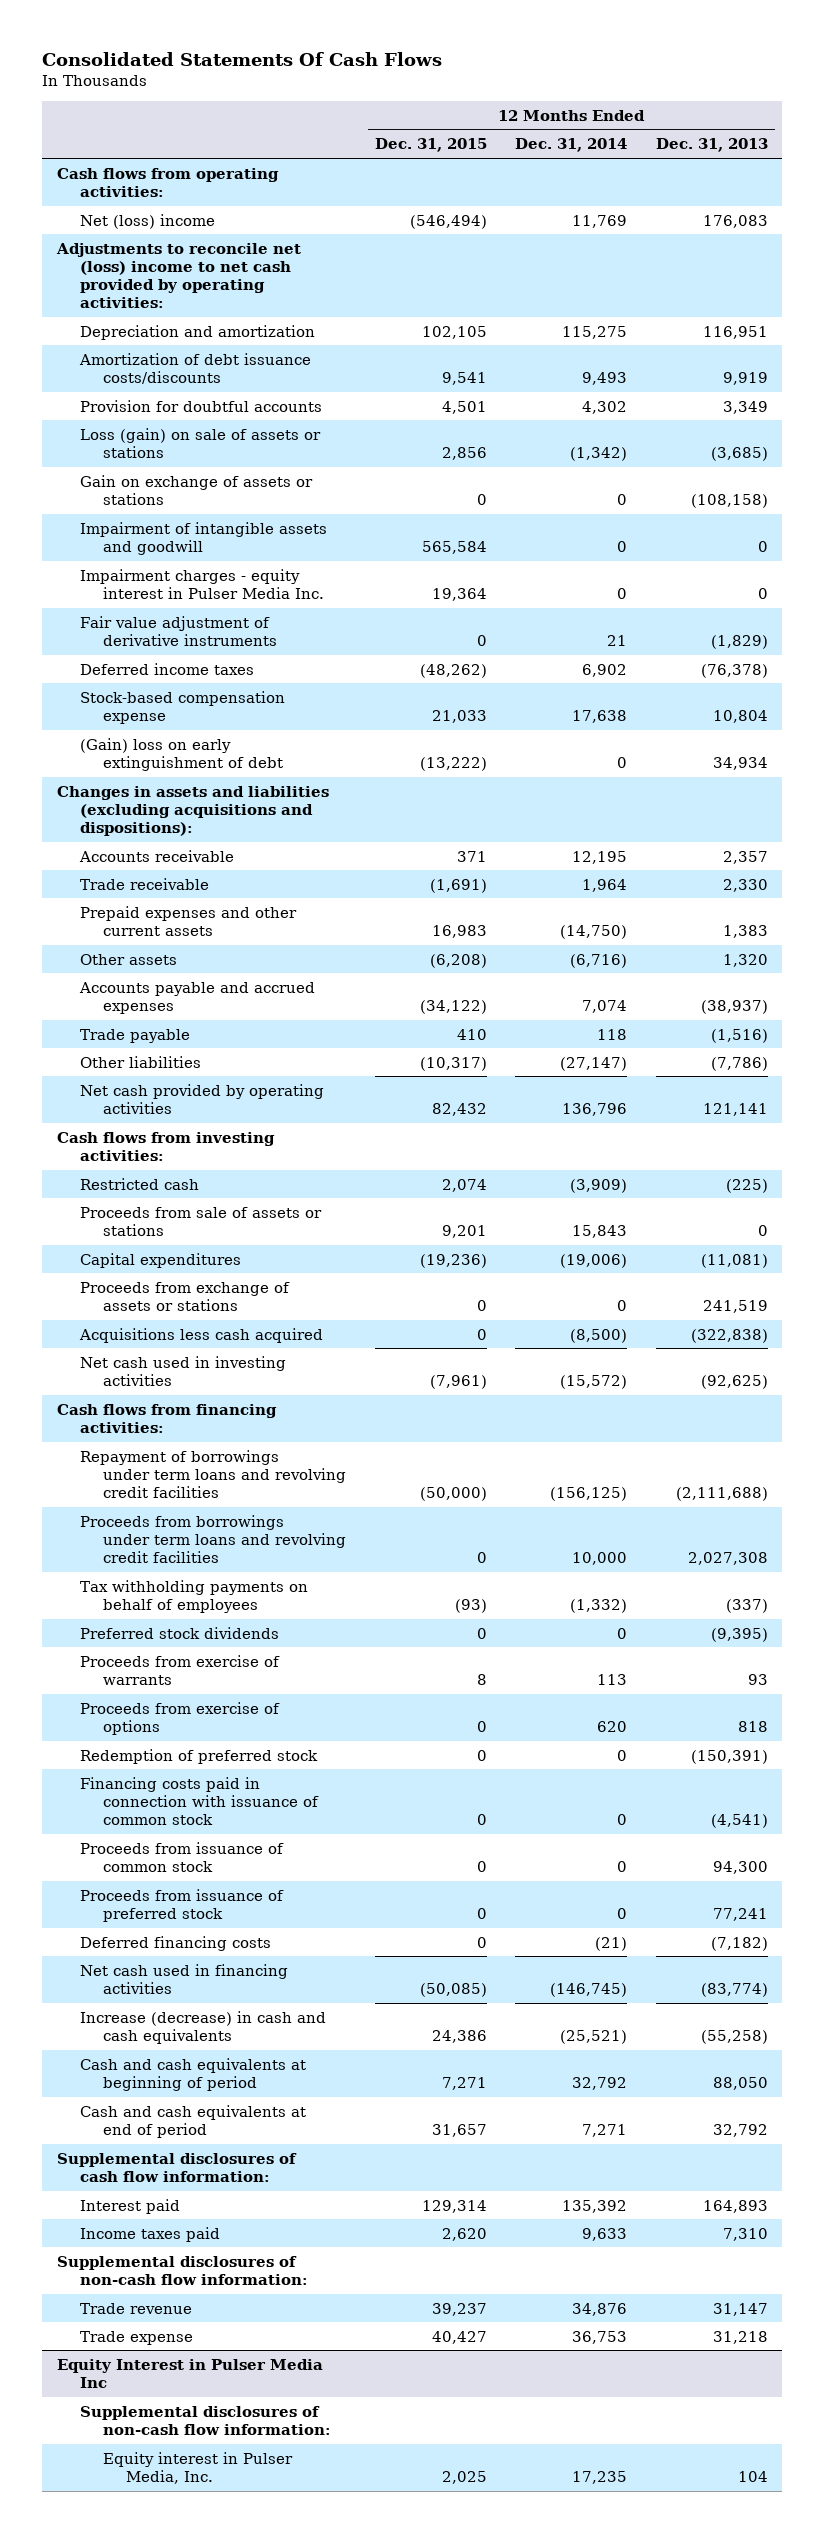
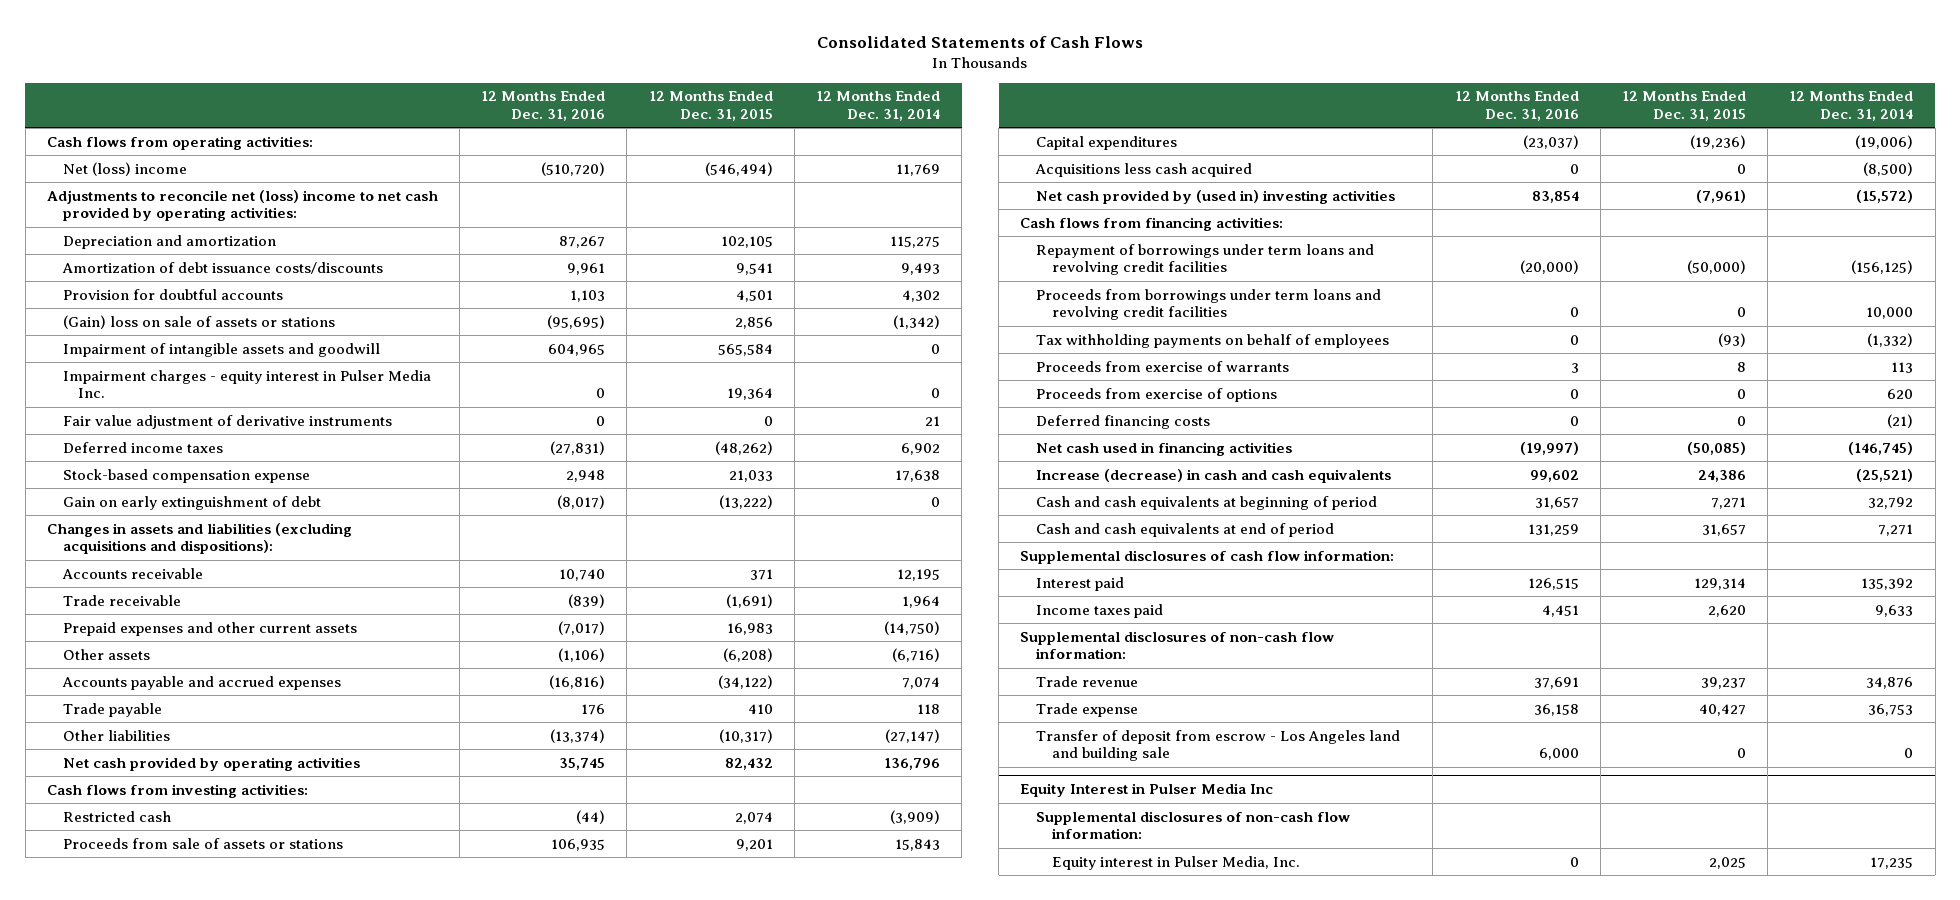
[42,51,443,66] Consolidated Statements Of Cash Flows -> [817,35,1144,48] Consolidated Statements of Cash Flows
[656,138,769,153] Dec. 31, 2013 -> none
none -> [481,91,606,121] 12 Months Ended Dec. 31, 2016
[79,474,313,505] Gain on exchange of assets or stations -> none
[79,427,321,458] Loss (gain) on sale of assets or stations -> [62,314,335,329] (Gain) loss on sale of assets or stations
[79,737,284,771] (Gain) loss on early extinguishment of debt -> [62,495,321,510] Gain on early extinguishment of debt
[79,1281,290,1311] Proceeds from exchange of assets or stations -> none
[79,1355,286,1386] Net cash used in investing activities -> [1036,189,1396,204] Net cash provided by (used in) investing activities
[79,1626,279,1639] Preferred stock dividends -> none
[79,1748,318,1764] Redemption of preferred stock -> none
[79,1776,320,1825] Financing costs paid in connection with issuance of common stock -> none
[79,1841,284,1872] Proceeds from issuance of common stock -> none
[79,1888,284,1922] Proceeds from issuance of preferred stock -> none
none -> [1036,729,1401,762] Transfer of deposit from escrow - Los Angeles land and building sale

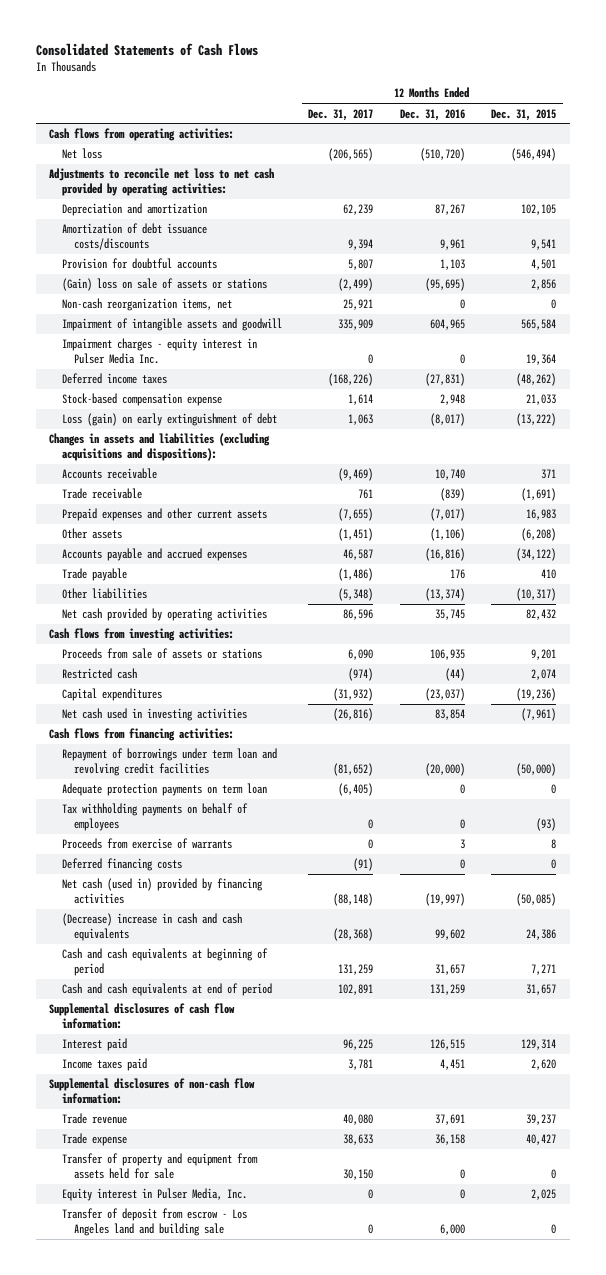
[815,91,940,121] 12 Months Ended Dec. 31, 2014 -> none
none -> [308,108,374,121] Dec. 31, 2017
[62,161,187,176] Net (loss) income -> [61,148,102,160] Net loss
[46,189,438,222] Adjustments to reconcile net (loss) income to net cash provided by operating activities: -> [49,168,275,197] Adjustments to reconcile net loss to net cash provided by operating activities:
none -> [61,298,232,312] Non-cash reorganization items, net
[62,414,392,429] Fair value adjustment of derivative instruments -> none
[62,495,321,510] Gain on early extinguishment of debt -> [61,413,277,427] Loss (gain) on early extinguishment of debt
[62,810,171,822] Restricted cash -> [61,668,137,680] Restricted cash
[1035,162,1253,177] Acquisitions less cash acquired -> none
[1036,189,1396,204] Net cash provided by (used in) investing activities -> [61,708,247,722] Net cash used in investing activities
[1036,288,1382,321] Proceeds from borrowings under term loans and revolving credit facilities -> none
[1036,243,1375,276] Repayment of borrowings under term loans and revolving credit facilities -> [61,748,277,777] Repayment of borrowings under term loan and revolving credit facilities
none -> [61,783,267,797] Adequate protection payments on term loan
[1036,387,1278,402] Proceeds from exercise of options -> none
[1036,441,1293,456] Net cash used in financing activities -> [61,878,263,905] Net cash (used in) provided by financing activities
[1036,468,1392,483] Increase (decrease) in cash and cash equivalents -> [61,913,242,942] (Decrease) increase in cash and cash equivalents
[1020,783,1274,798] Equity Interest in Pulser Media Inc -> none
[1036,810,1351,840] Supplemental disclosures of non-cash flow information: -> none
none -> [61,1153,258,1180] Transfer of property and equipment from assets held for sale
[1036,729,1401,762] Transfer of deposit from escrow - Los Angeles land and building sale -> [61,1208,247,1237] Transfer of deposit from escrow - Los Angeles land and building sale

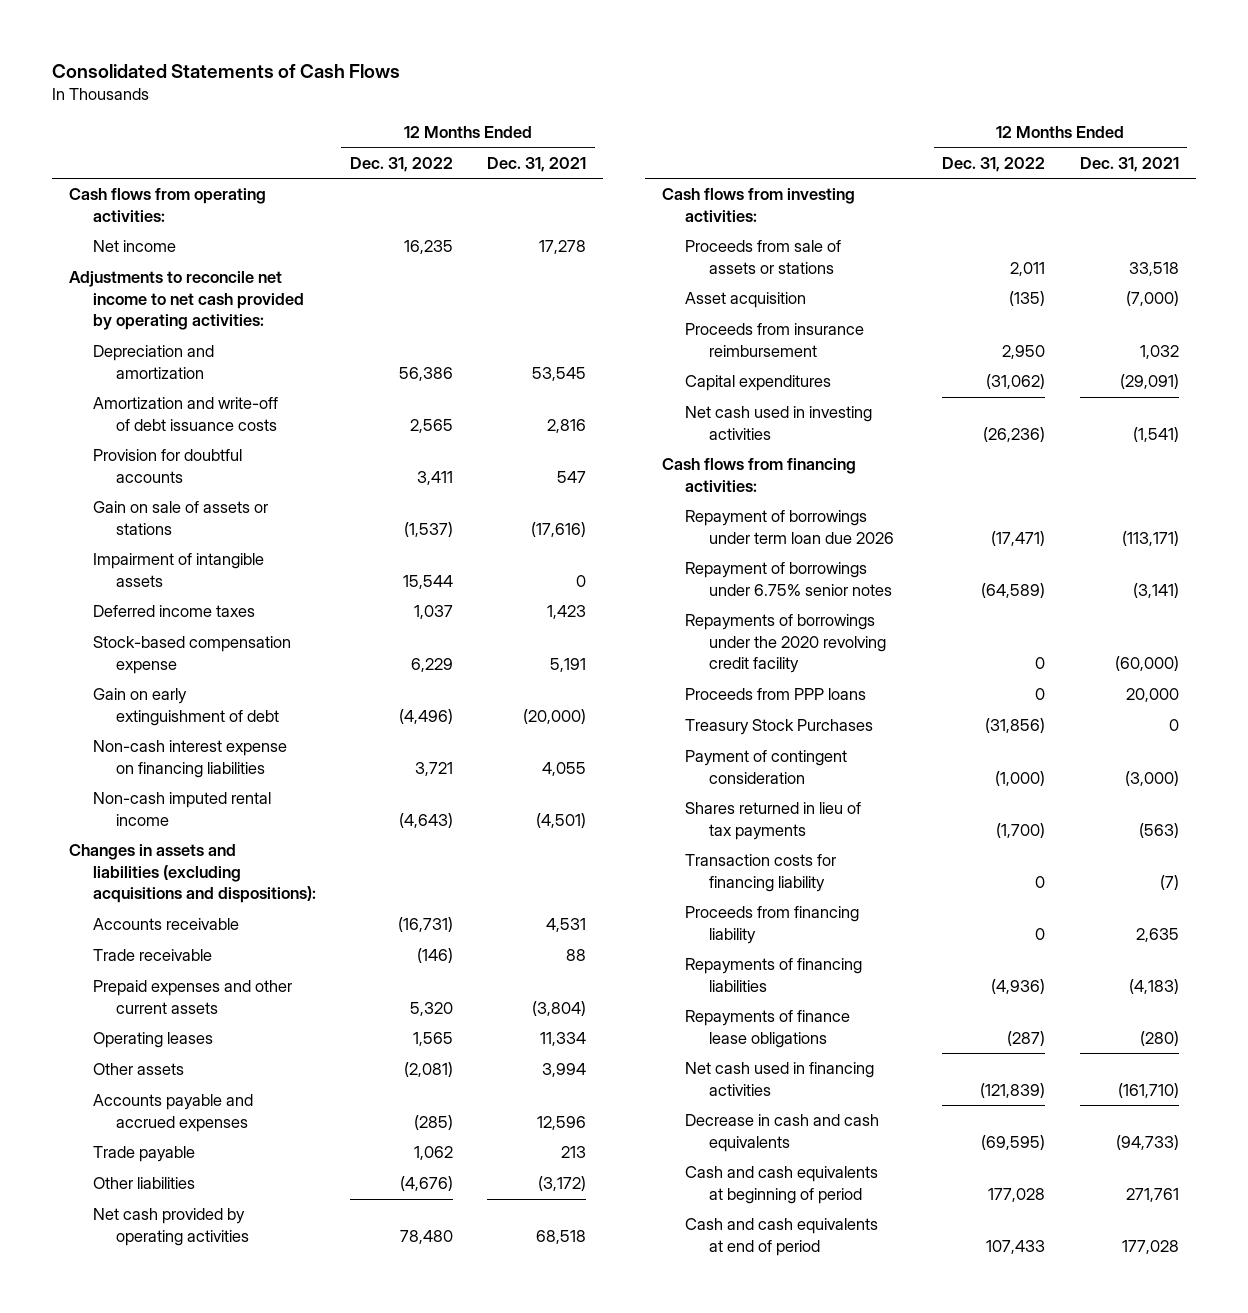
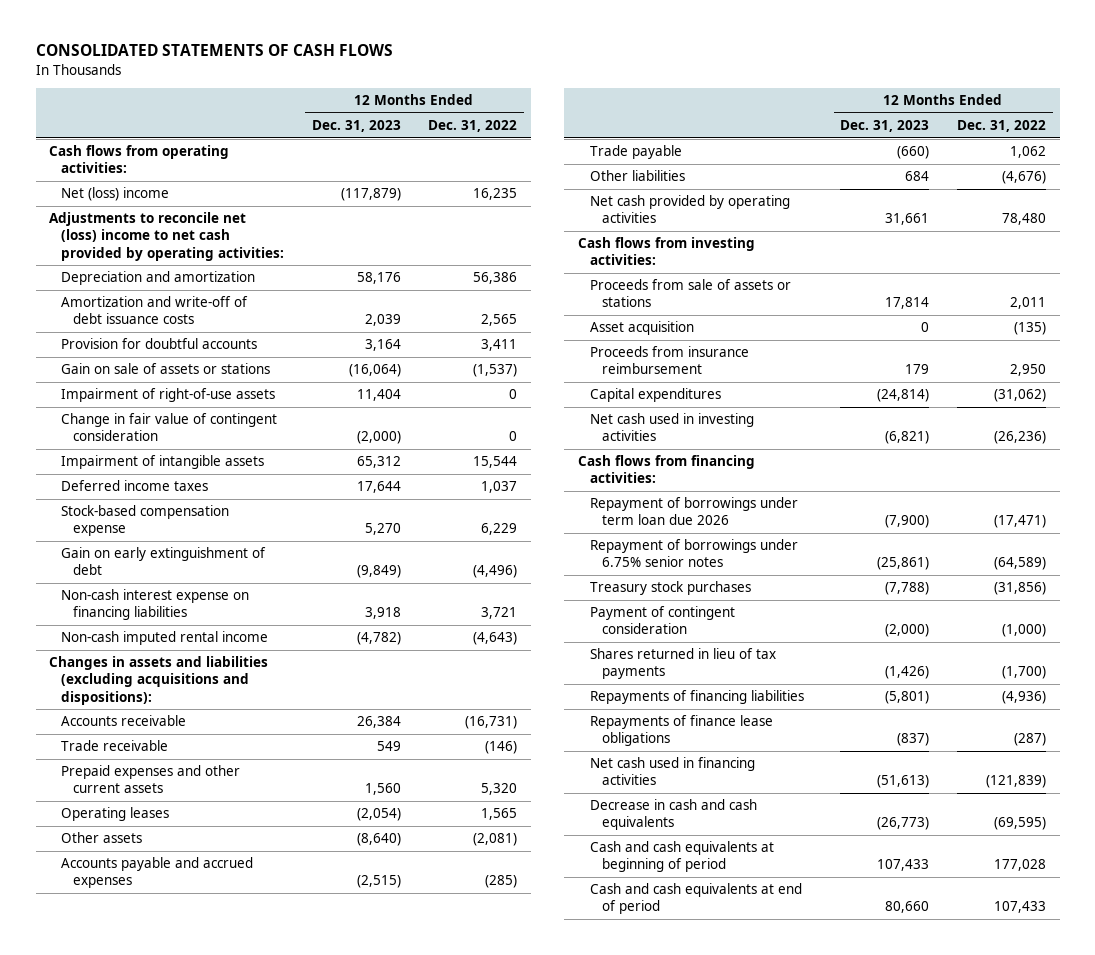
[52,63,401,78] Consolidated Statements of Cash Flows -> [35,44,393,57] CONSOLIDATED STATEMENTS OF CASH FLOWS
[487,156,587,172] Dec. 31, 2021 -> none
none -> [311,120,401,133] Dec. 31, 2023
[92,240,176,253] Net income -> [61,187,170,202] Net (loss) income
[69,271,304,331] Adjustments to reconcile net income to net cash provided by operating activities: -> [49,212,285,261] Adjustments to reconcile net (loss) income to net cash provided by operating activities:
none -> [61,388,276,403] Impairment of right-of-use assets
none -> [61,413,278,442] Change in fair value of contingent consideration
[685,614,886,674] Repayments of borrowings under the 2020 revolving credit facility -> none
[685,688,867,701] Proceeds from PPP loans -> none
[685,719,874,736] Treasury Stock Purchases -> [589,581,751,596] Treasury stock purchases
[685,854,837,892] Transaction costs for financing liability -> none
[685,906,860,944] Proceeds from financing liability -> none

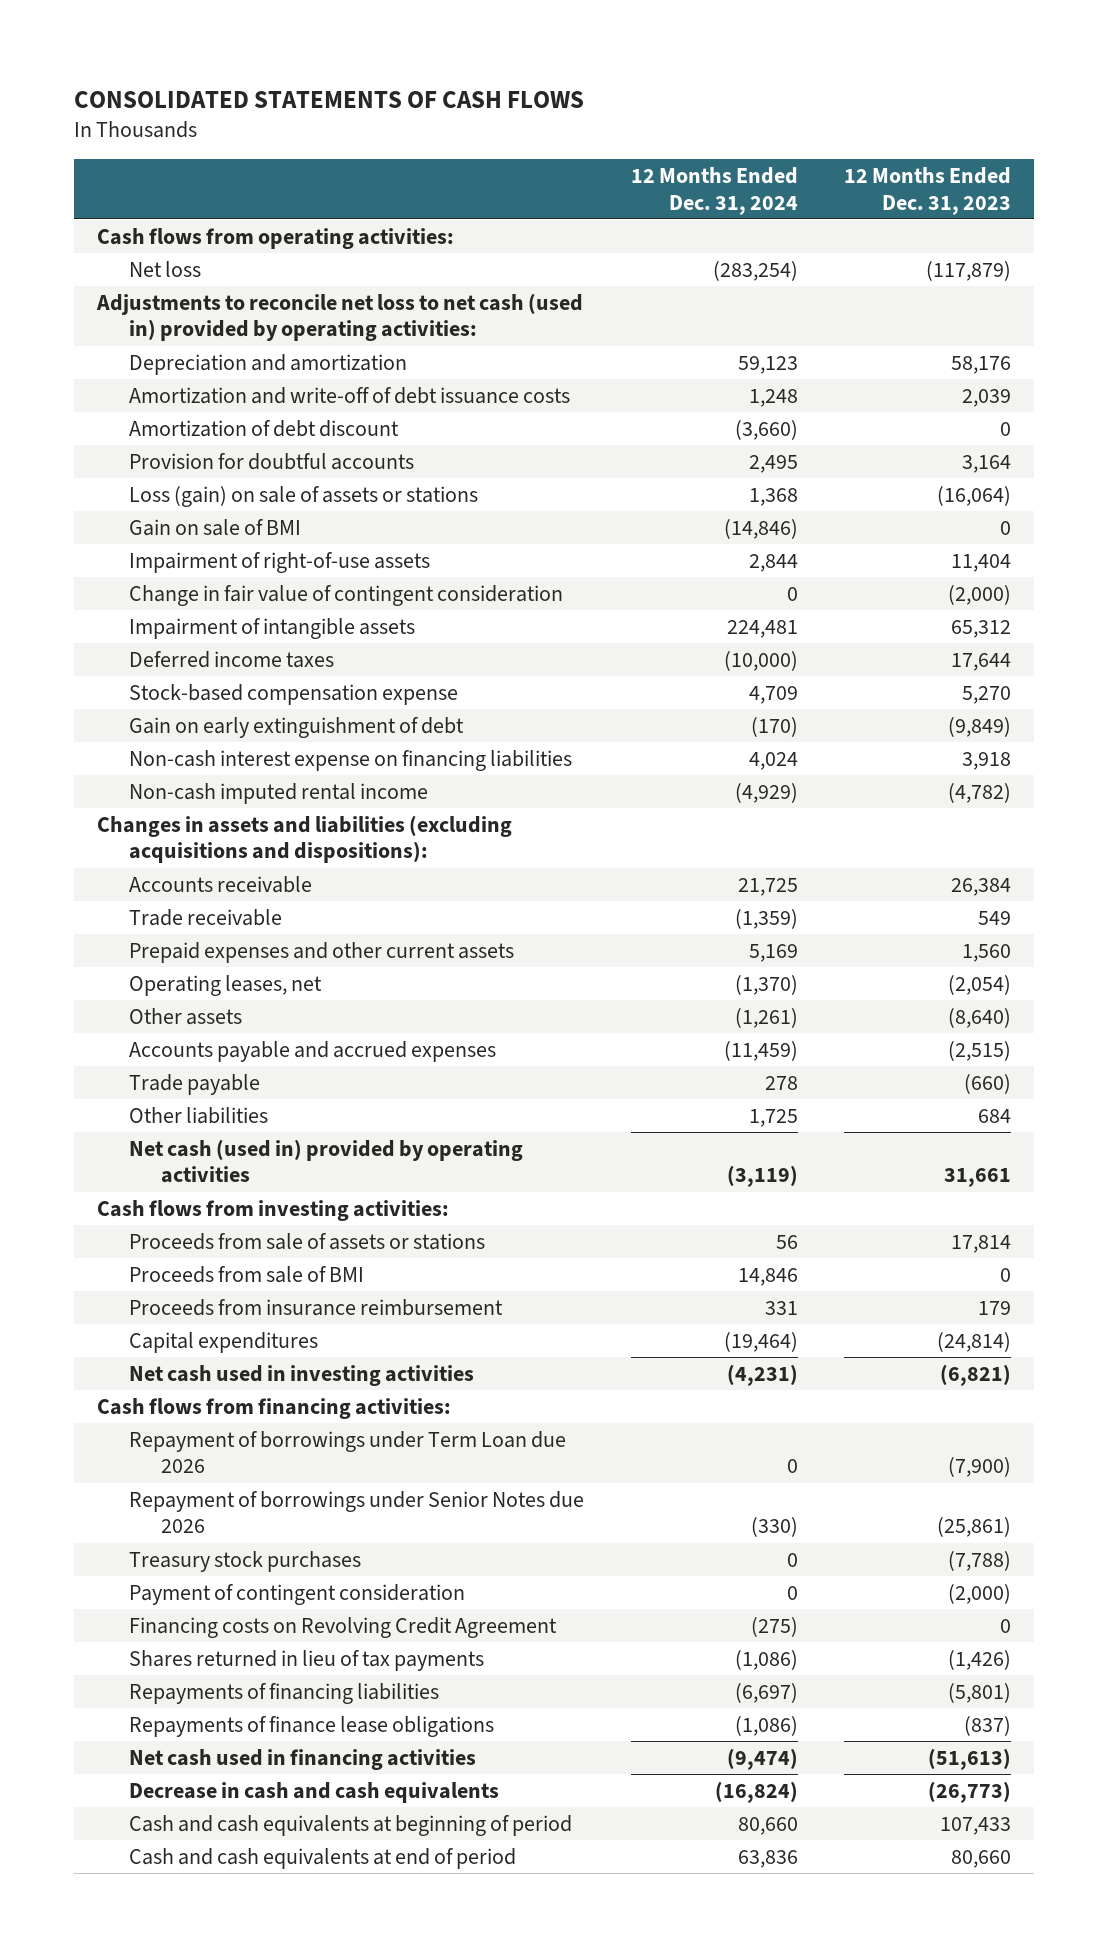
[428,120,518,133] Dec. 31, 2022 -> none
none -> [630,166,798,215] 12 Months Ended Dec. 31, 2024
[61,187,170,202] Net (loss) income -> [129,260,202,277] Net loss
[49,212,285,261] Adjustments to reconcile net (loss) income to net cash provided by operating activities: -> [96,292,584,342] Adjustments to reconcile net loss to net cash (used in) provided by operating activities:
none -> [129,419,400,437] Amortization of debt discount
[61,363,271,375] Gain on sale of assets or stations -> [129,485,479,507] Loss (gain) on sale of assets or stations
none -> [129,518,302,536] Gain on sale of BMI
[61,807,170,822] Operating leases -> [129,974,323,996] Operating leases, net
[589,195,790,224] Net cash provided by operating activities -> [129,1138,524,1184] Net cash (used in) provided by operating activities
[589,321,694,336] Asset acquisition -> none
none -> [129,1265,365,1283] Proceeds from sale of BMI
[589,497,798,526] Repayment of borrowings under term loan due 2026 -> [129,1430,567,1474] Repayment of borrowings under Term Loan due 2026
[589,539,798,568] Repayment of borrowings under 6.75% senior notes -> [129,1490,585,1534] Repayment of borrowings under Senior Notes due 2026
none -> [129,1616,558,1638] Financing costs on Revolving Credit Agreement

